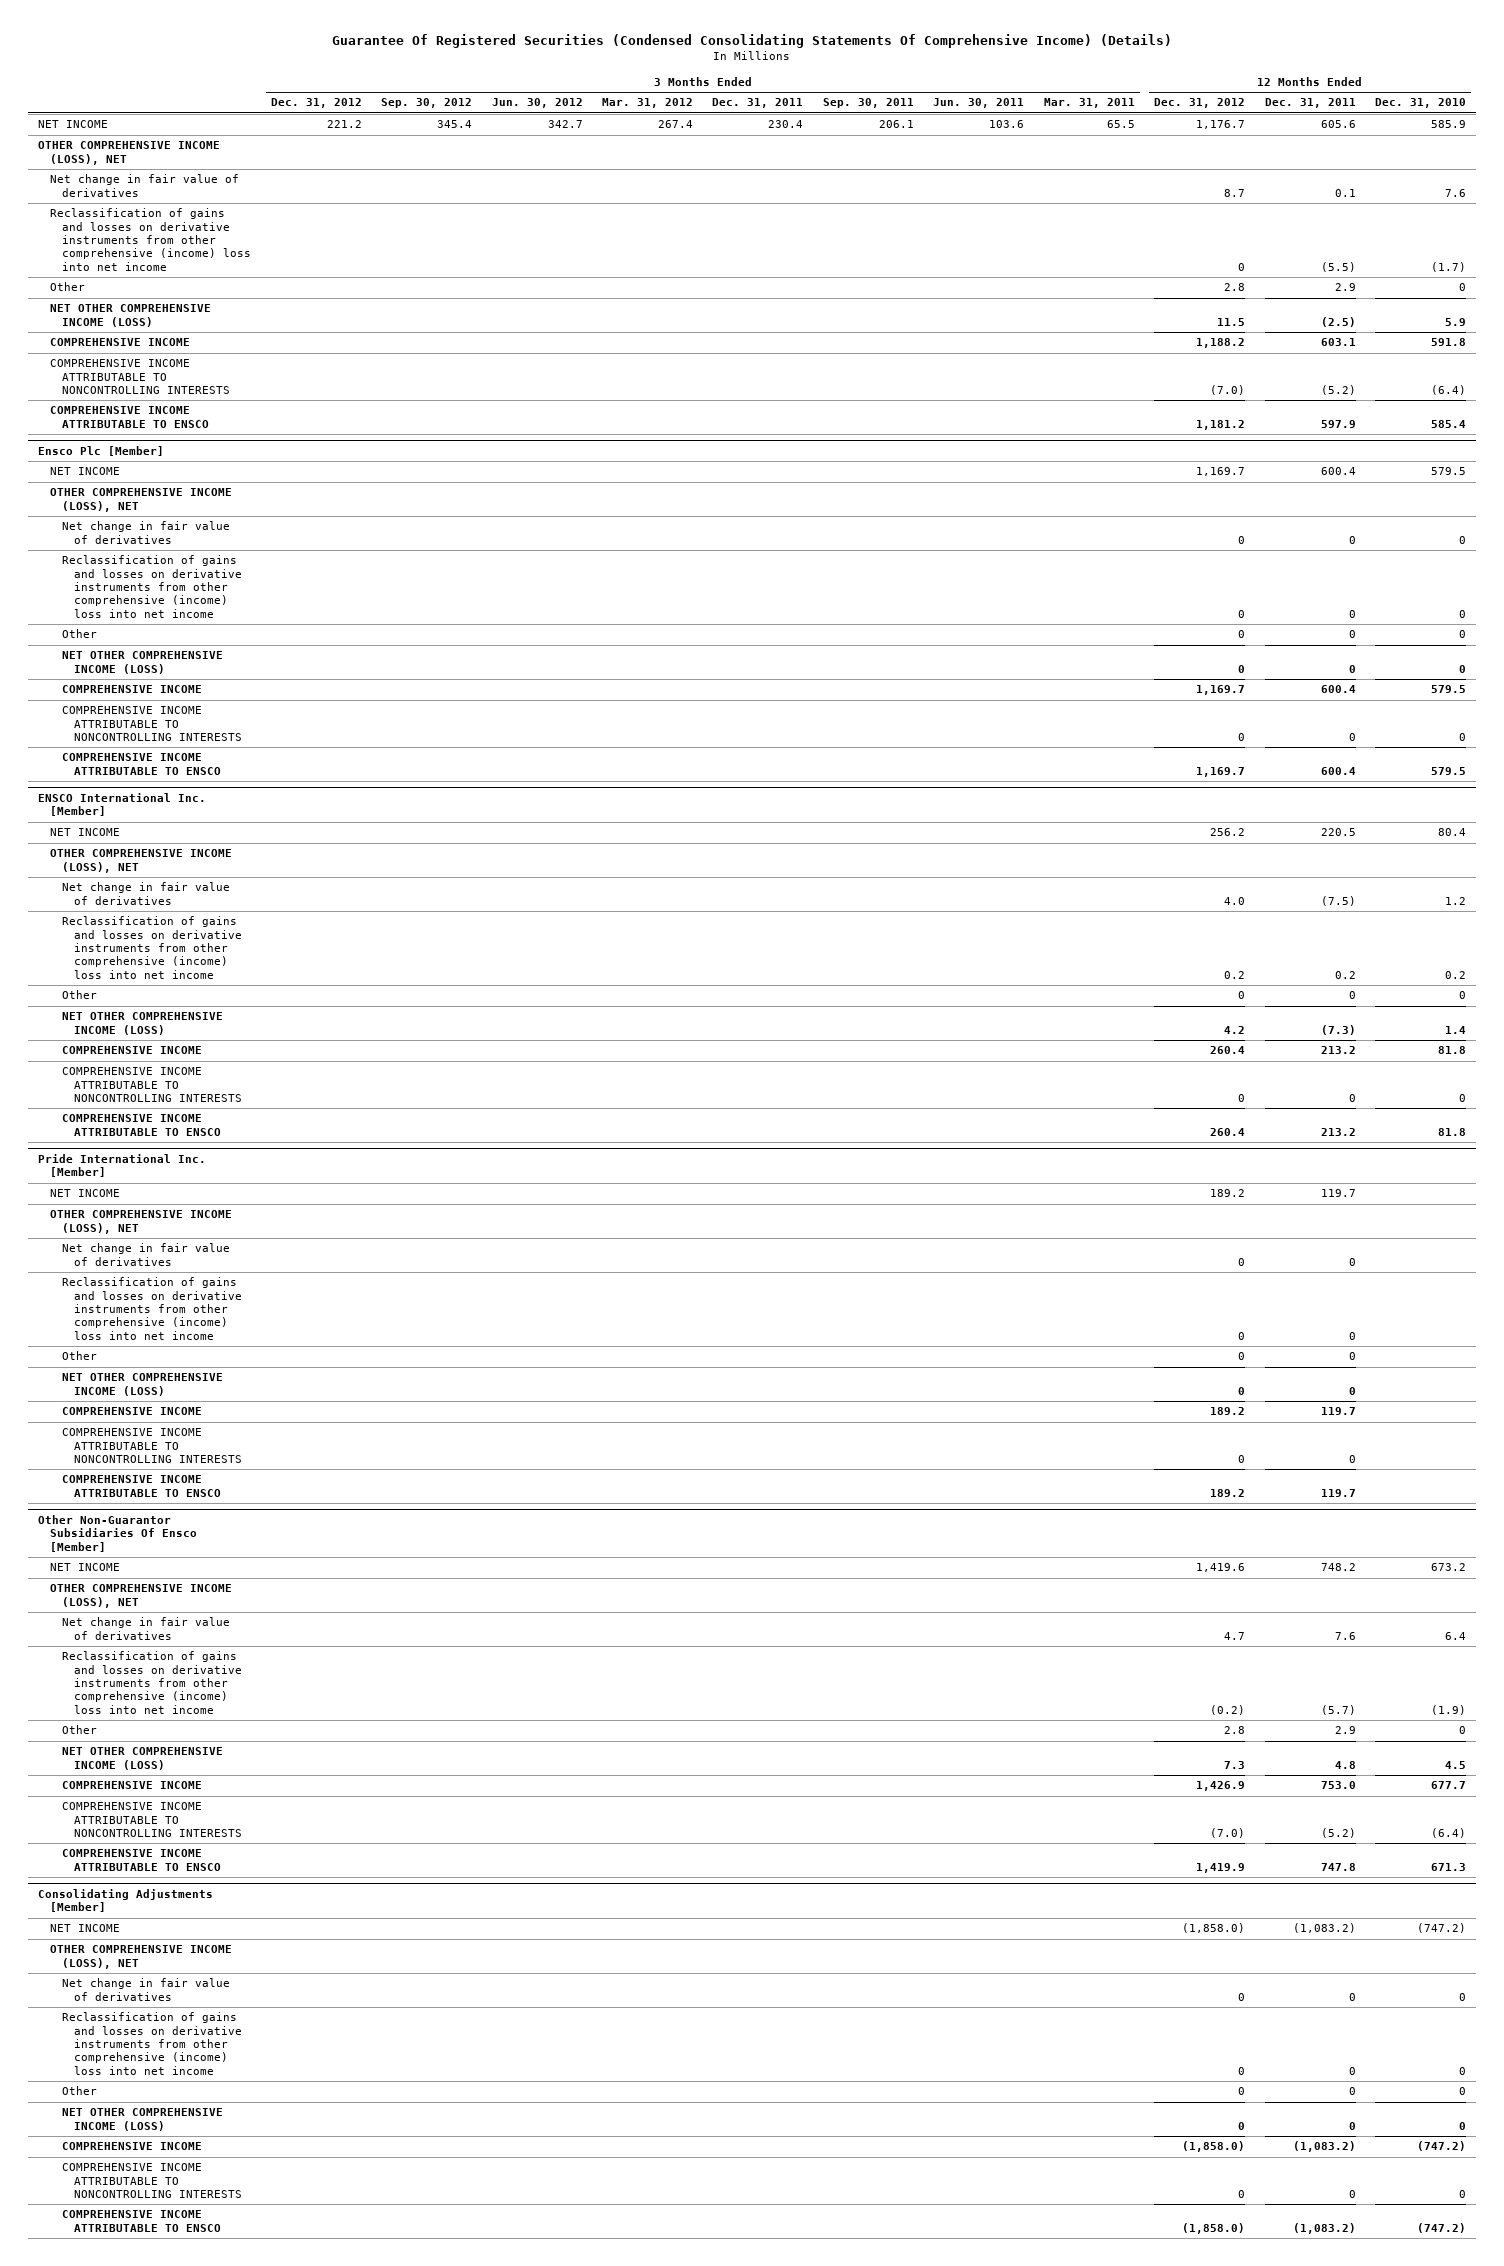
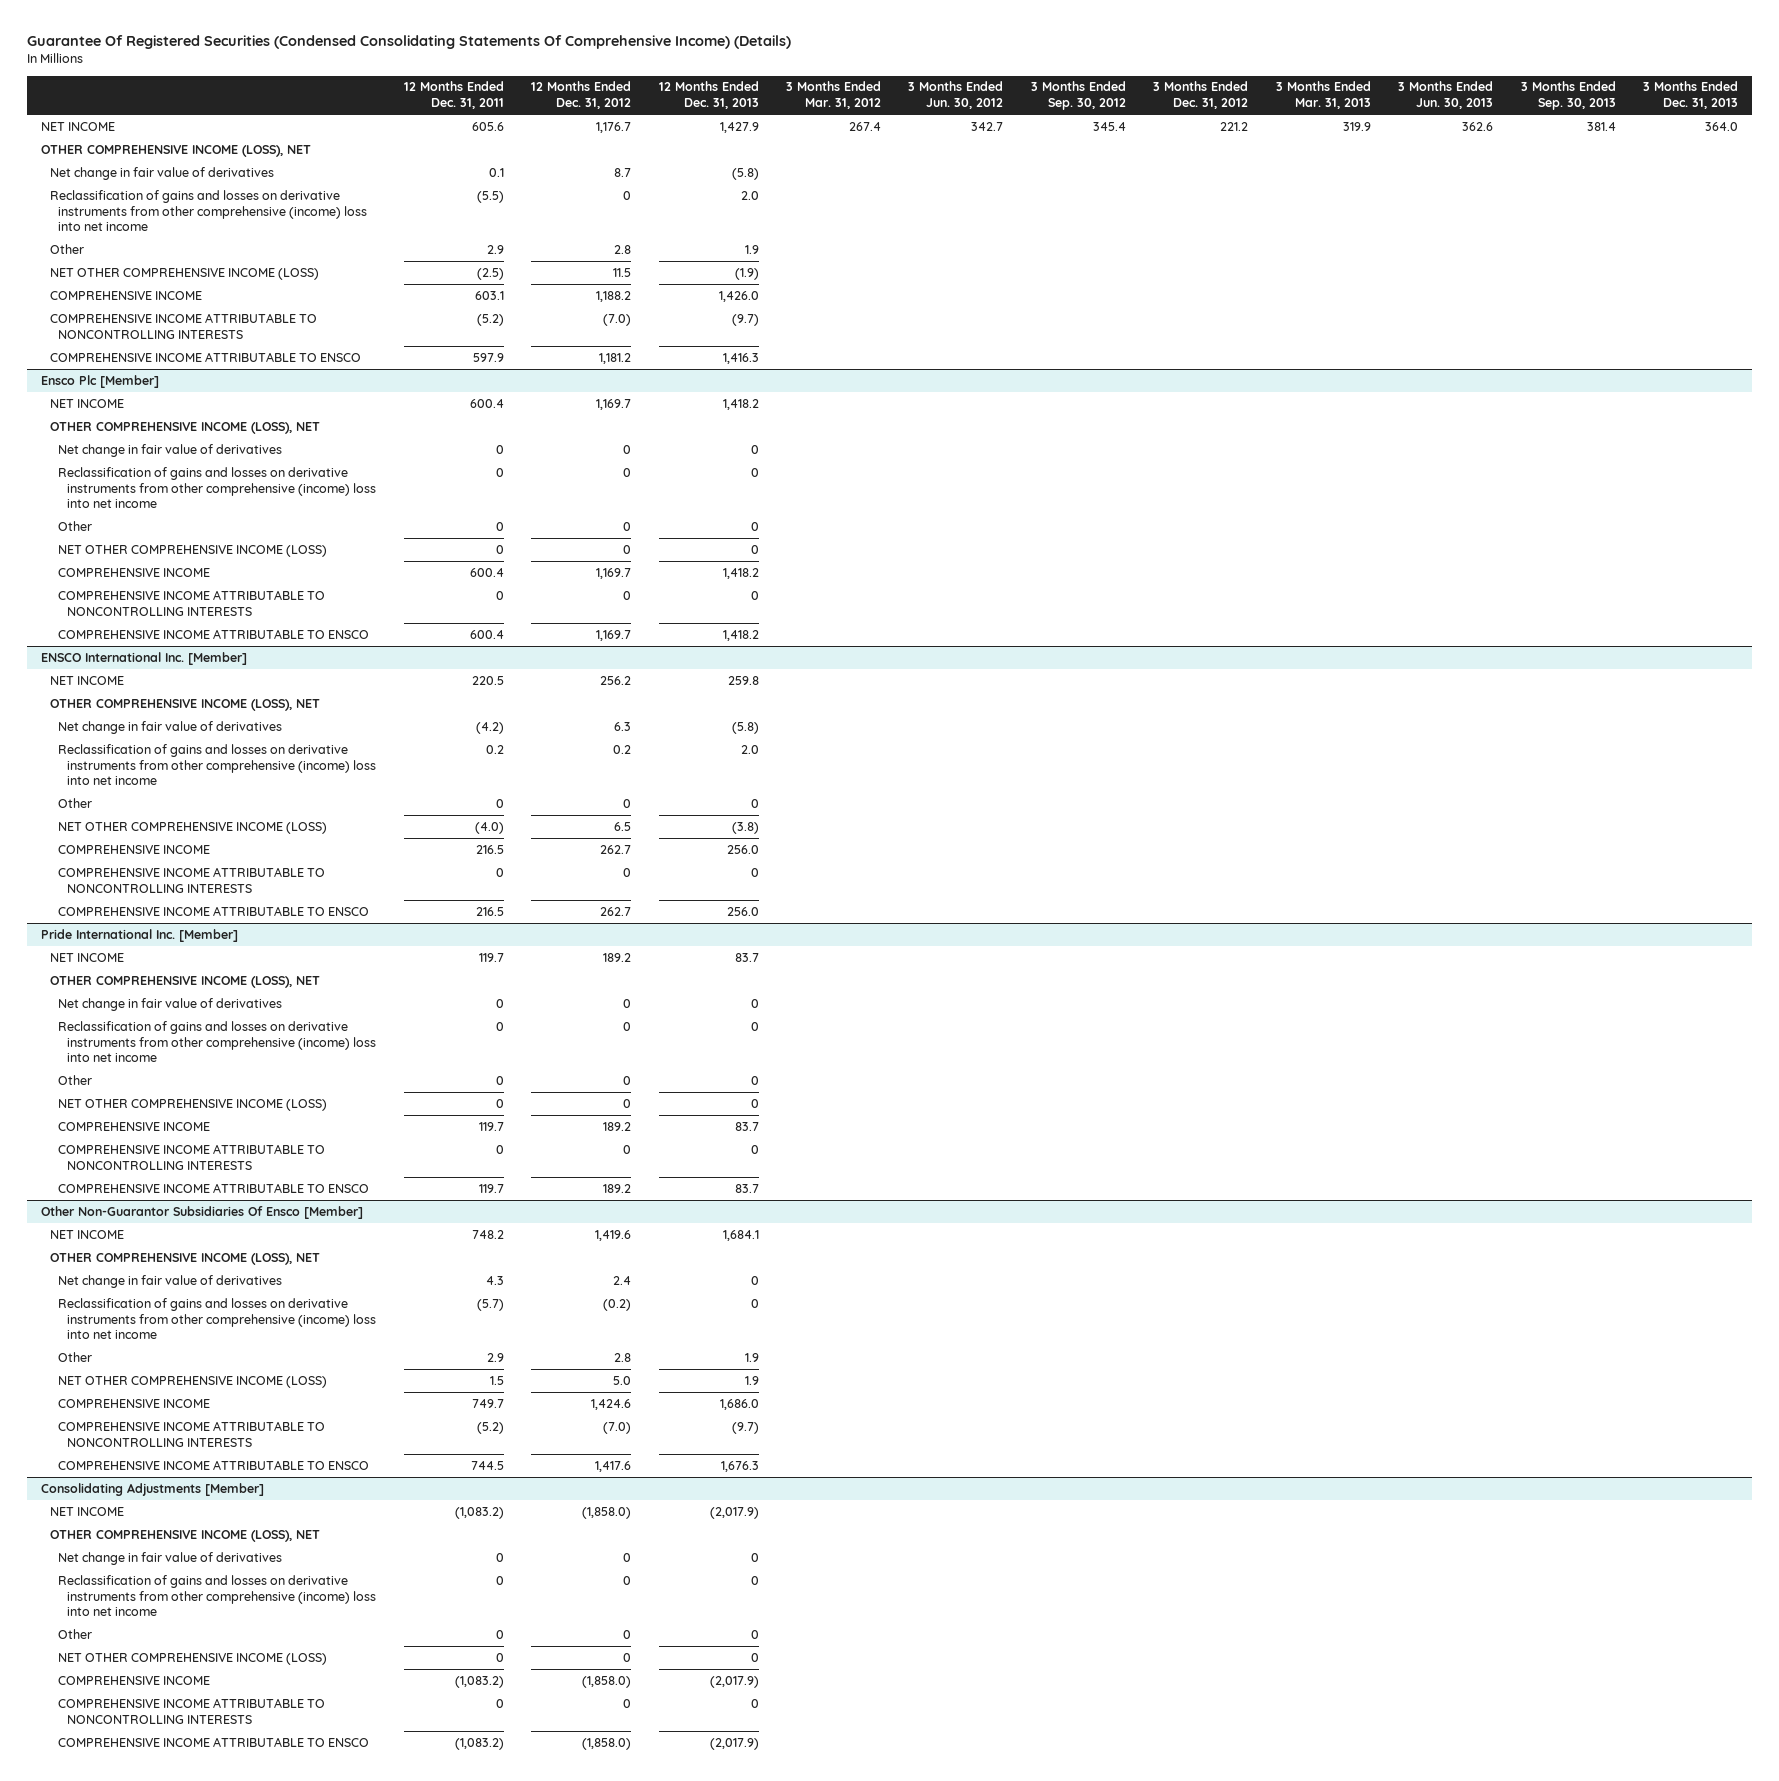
[712,98,804,109] Dec. 31, 2011 -> none
[822,98,914,109] Sep. 30, 2011 -> none
[933,98,1025,109] Jun. 30, 2011 -> none
[1043,98,1135,109] Mar. 31, 2011 -> none
[1375,98,1467,109] Dec. 31, 2010 -> none
none -> [658,81,759,110] 12 Months Ended Dec. 31, 2013
none -> [1275,81,1371,110] 3 Months Ended Mar. 31, 2013
none -> [1398,81,1494,110] 3 Months Ended Jun. 30, 2013
none -> [1520,81,1616,111] 3 Months Ended Sep. 30, 2013
none -> [1643,81,1739,110] 3 Months Ended Dec. 31, 2013
[1224,896,1246,905] 4.0 -> [614,721,632,731] 6.3
[1320,895,1356,906] (7.5) -> [475,721,504,734] (4.2)
[1224,1025,1246,1034] 4.2 -> [614,821,632,831] 6.5
[1320,1024,1356,1035] (7.3) -> [474,821,504,834] (4.0)
[1210,1046,1246,1055] 260.4 -> [600,844,632,854] 262.7
[1320,1046,1356,1055] 213.2 -> [475,844,504,854] 216.5
[1210,1127,1246,1136] 260.4 -> [600,906,632,916] 262.7
[1320,1127,1356,1136] 213.2 -> [475,906,504,916] 216.5
[1224,1631,1246,1640] 4.7 -> [613,1275,632,1285] 2.4
[1334,1631,1356,1640] 7.6 -> [485,1275,504,1285] 4.3
[1224,1760,1246,1769] 7.3 -> [613,1375,632,1385] 5.0
[1334,1760,1356,1769] 4.8 -> [489,1375,504,1385] 1.5
[1196,1781,1246,1792] 1,426.9 -> [591,1398,632,1410] 1,424.6
[1320,1781,1356,1790] 753.0 -> [471,1398,504,1408] 749.7
[1196,1862,1246,1873] 1,419.9 -> [595,1460,632,1472] 1,417.6
[1320,1862,1356,1871] 747.8 -> [470,1460,504,1470] 744.5

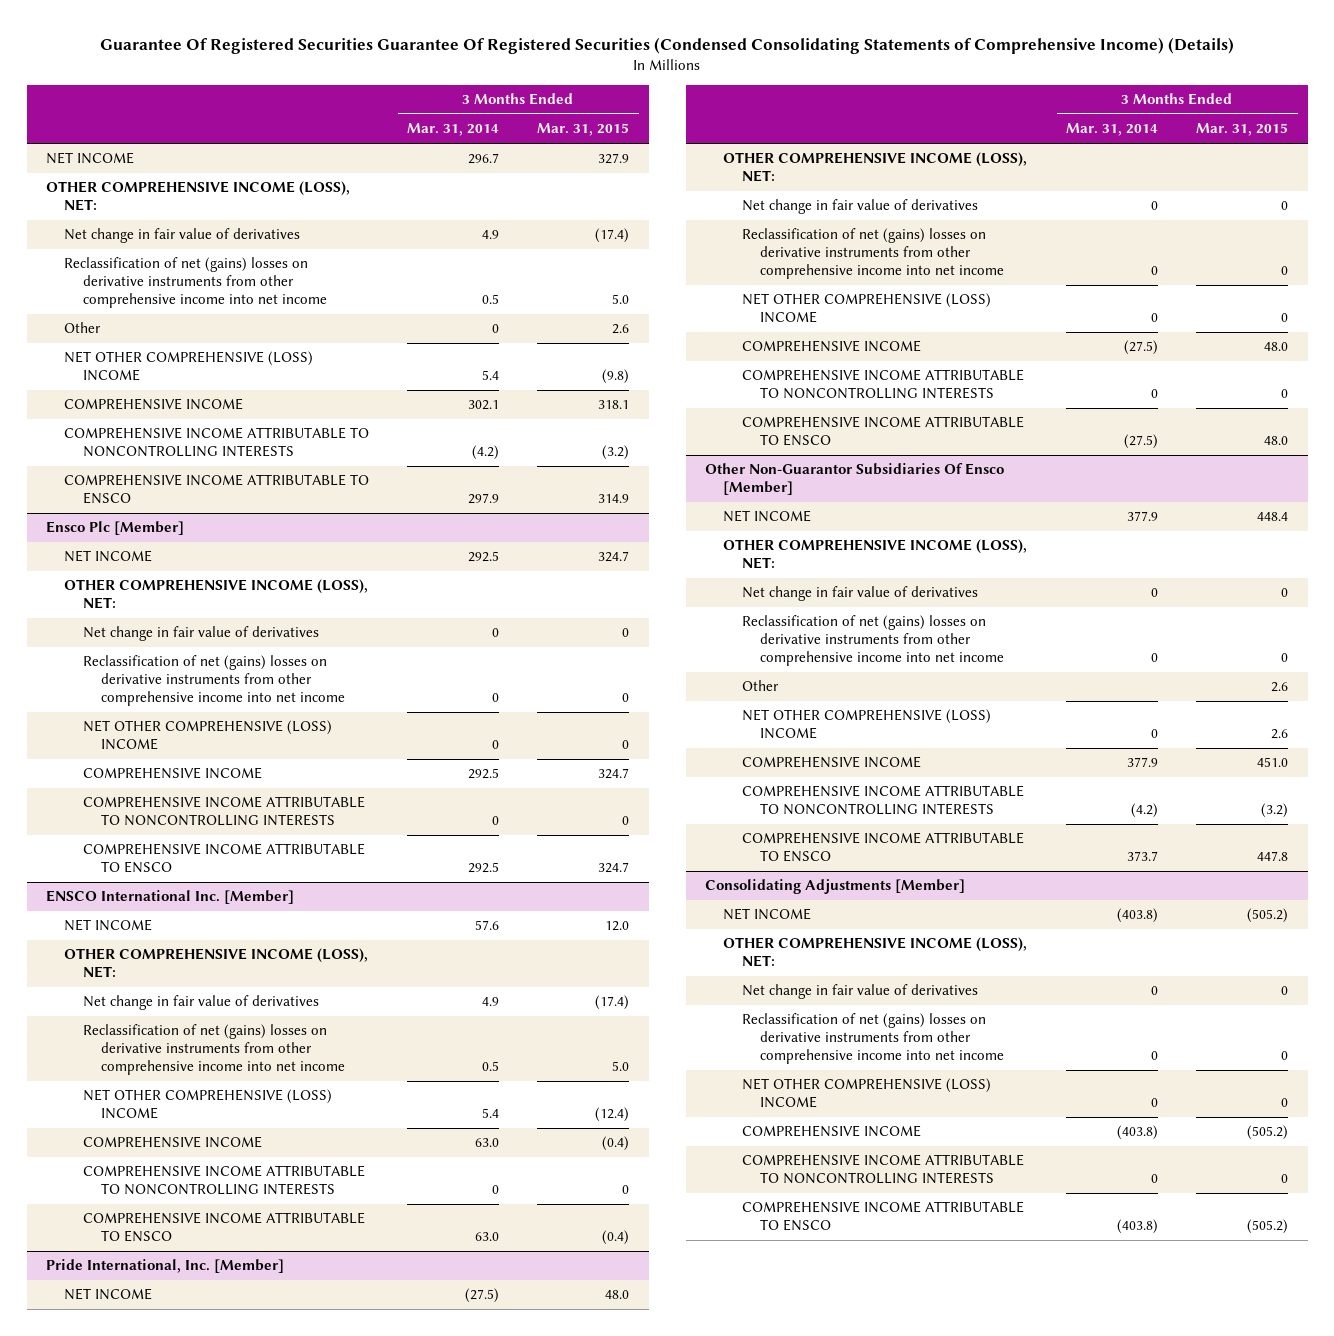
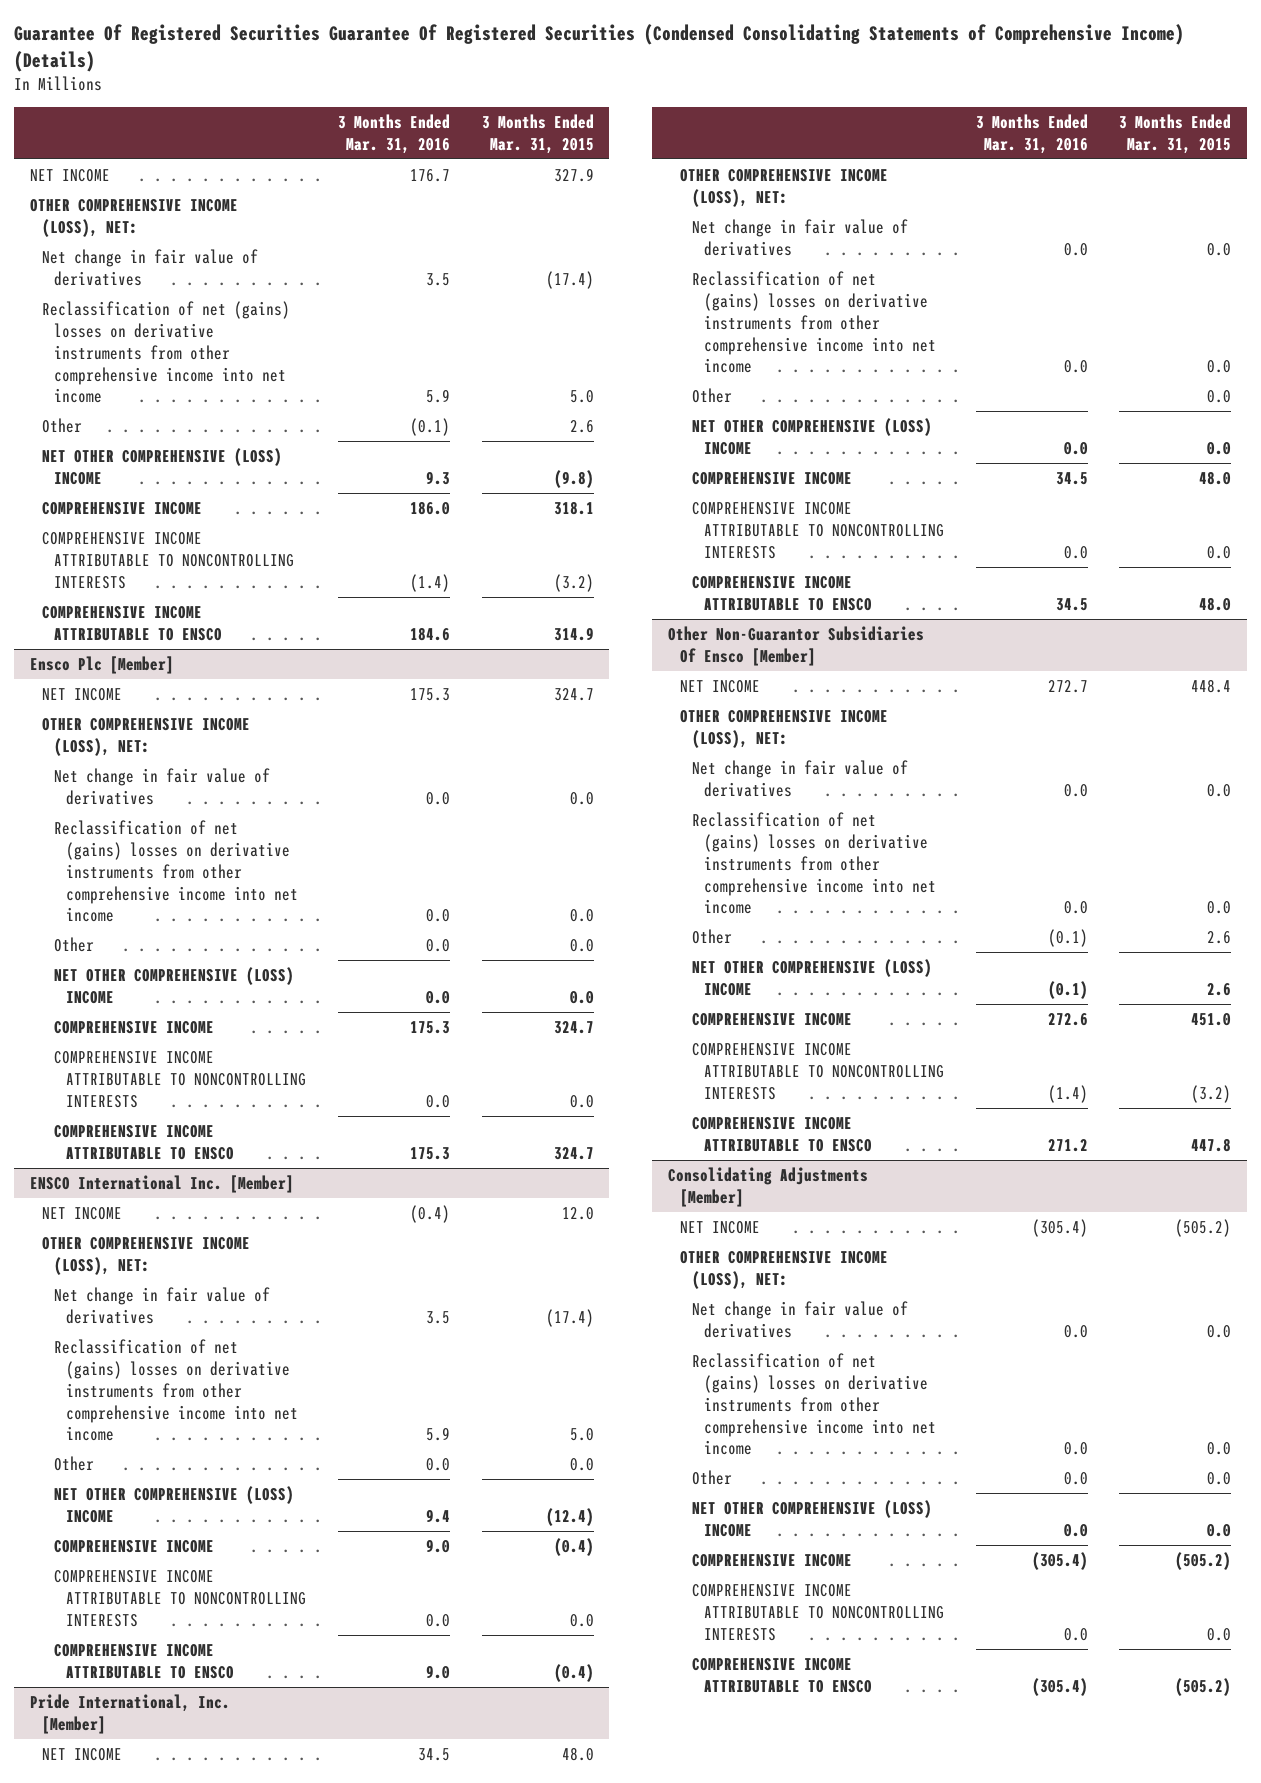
[407,123,500,137] Mar. 31, 2014 -> none
none -> [337,113,450,154] 3 Months Ended Mar. 31, 2016
[622,628,630,638] 0 -> [569,791,594,805] 0.0
[622,692,630,702] 0 -> [569,909,594,923] 0.0
none -> [54,936,95,952] Other
[622,740,630,750] 0 -> [569,990,594,1004] 0.0
[622,816,630,826] 0 -> [569,1094,594,1108] 0.0
none -> [54,1455,95,1471] Other
[622,1185,630,1195] 0 -> [569,1613,594,1627] 0.0
[1281,201,1289,211] 0 -> [1207,242,1232,256] 0.0
[1281,265,1289,275] 0 -> [1207,360,1232,374] 0.0
none -> [691,387,732,403] Other
[1281,313,1289,323] 0 -> [1207,441,1232,455] 0.0
[1281,389,1289,399] 0 -> [1207,545,1232,559] 0.0
[1281,588,1289,598] 0 -> [1207,783,1232,797] 0.0
[1281,652,1289,662] 0 -> [1207,901,1232,915] 0.0
[1281,986,1289,996] 0 -> [1207,1324,1232,1338] 0.0
[1281,1050,1289,1060] 0 -> [1207,1442,1232,1456] 0.0
none -> [691,1469,732,1485] Other
[1281,1098,1289,1108] 0 -> [1207,1523,1232,1537] 0.0
[1281,1174,1289,1184] 0 -> [1207,1627,1232,1641] 0.0

